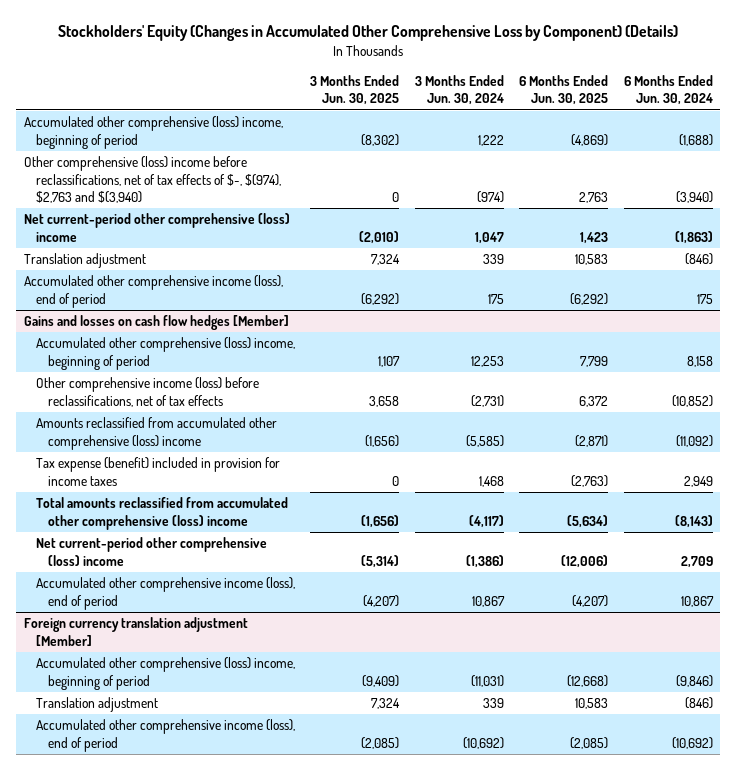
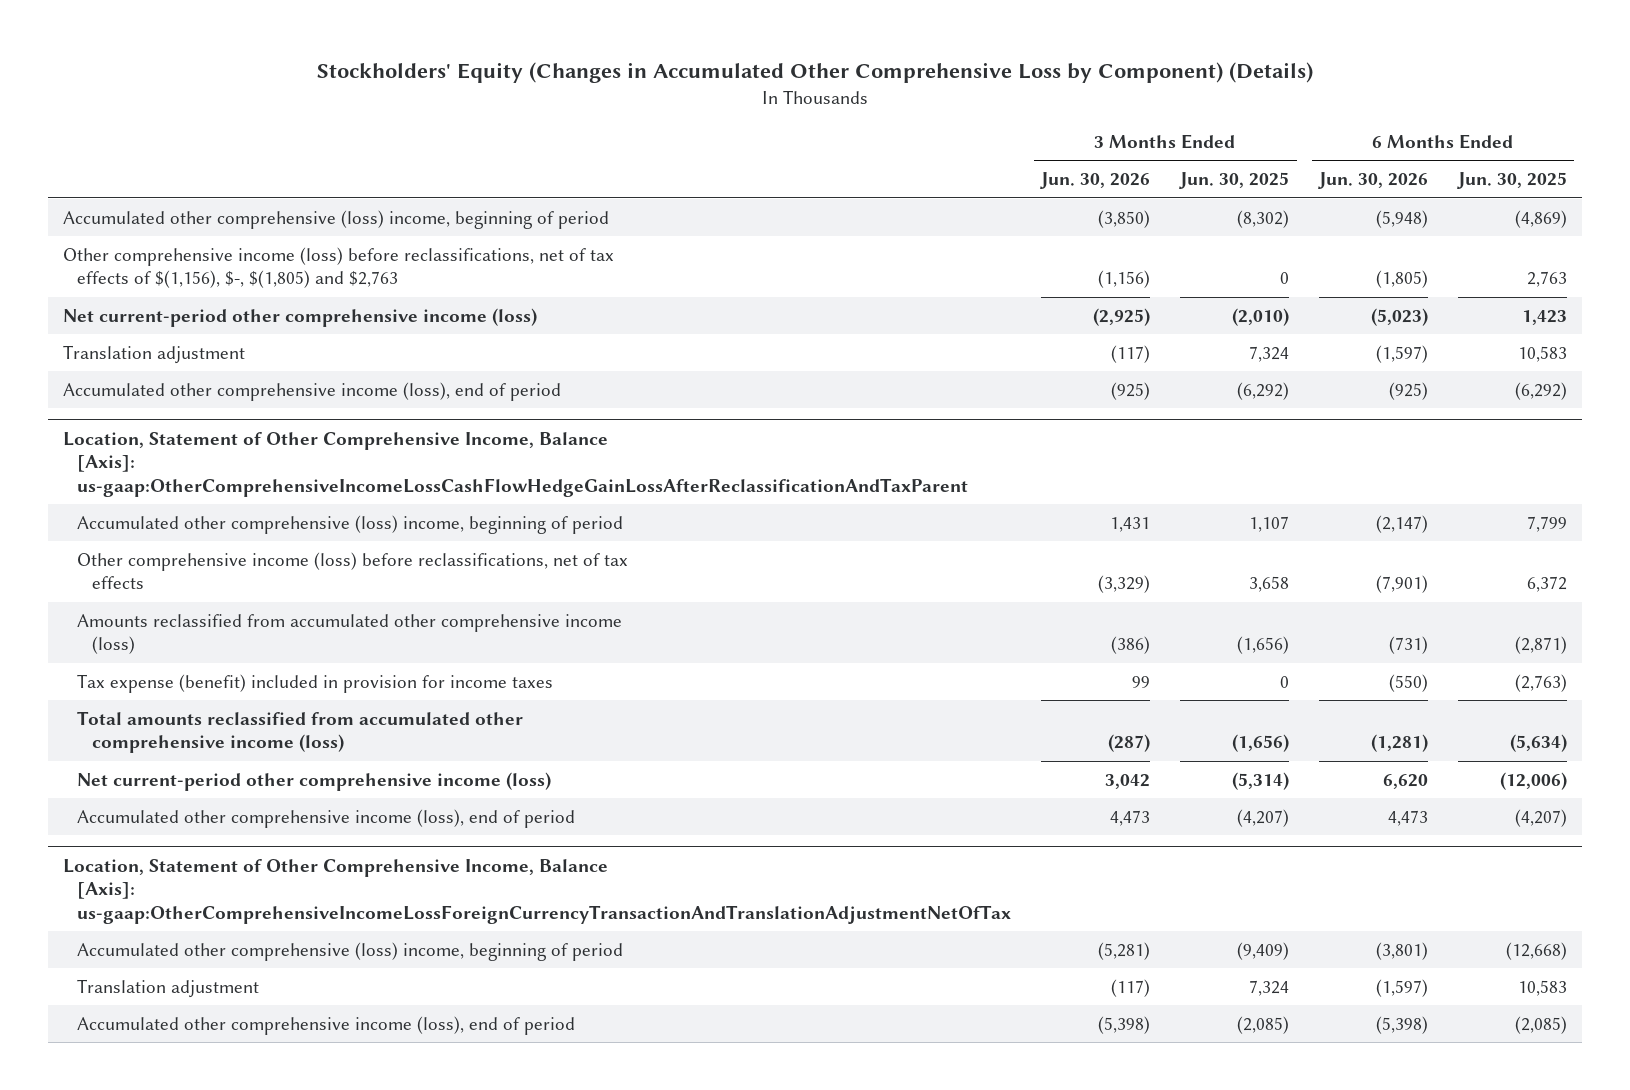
[414,74,504,106] 3 Months Ended Jun. 30, 2024 -> none
[623,74,713,106] 6 Months Ended Jun. 30, 2024 -> none
none -> [1040,172,1151,190] Jun. 30, 2026
none -> [1318,172,1429,190] Jun. 30, 2026
[23,156,281,204] Other comprehensive (loss) income before reclassifications, net of tax effects of $-, $(974), $2,763 and $(3,940) -> [63,246,615,289] Other comprehensive income (loss) before reclassifications, net of tax effects of $(1,156), $-, $(1,805) and $2,763
[23,213,290,242] Net current-period other comprehensive (loss) income -> [63,307,538,327] Net current-period other comprehensive income (loss)
[23,315,289,331] Gains and losses on cash flow hedges [Member] -> none
none -> [63,431,969,497] Location, Statement of Other Comprehensive Income, Balance [Axis]: us-gaap:OtherComprehensiveIncomeLossCashFlowHedgeGainLossAfterReclassificationAndTaxParent
[35,417,277,450] Amounts reclassified from accumulated other comprehensive (loss) income -> [77,613,623,655] Amounts reclassified from accumulated other comprehensive income (loss)
[35,497,288,530] Total amounts reclassified from accumulated other comprehensive (loss) income -> [77,710,524,754] Total amounts reclassified from accumulated other comprehensive income (loss)
[35,537,267,566] Net current-period other comprehensive (loss) income -> [77,771,552,791] Net current-period other comprehensive income (loss)
[23,617,248,646] Foreign currency translation adjustment [Member] -> none
none -> [63,858,1012,924] Location, Statement of Other Comprehensive Income, Balance [Axis]: us-gaap:OtherComprehensiveIncomeLossForeignCurrencyTransactionAndTranslationAdjustmentNetOfTax

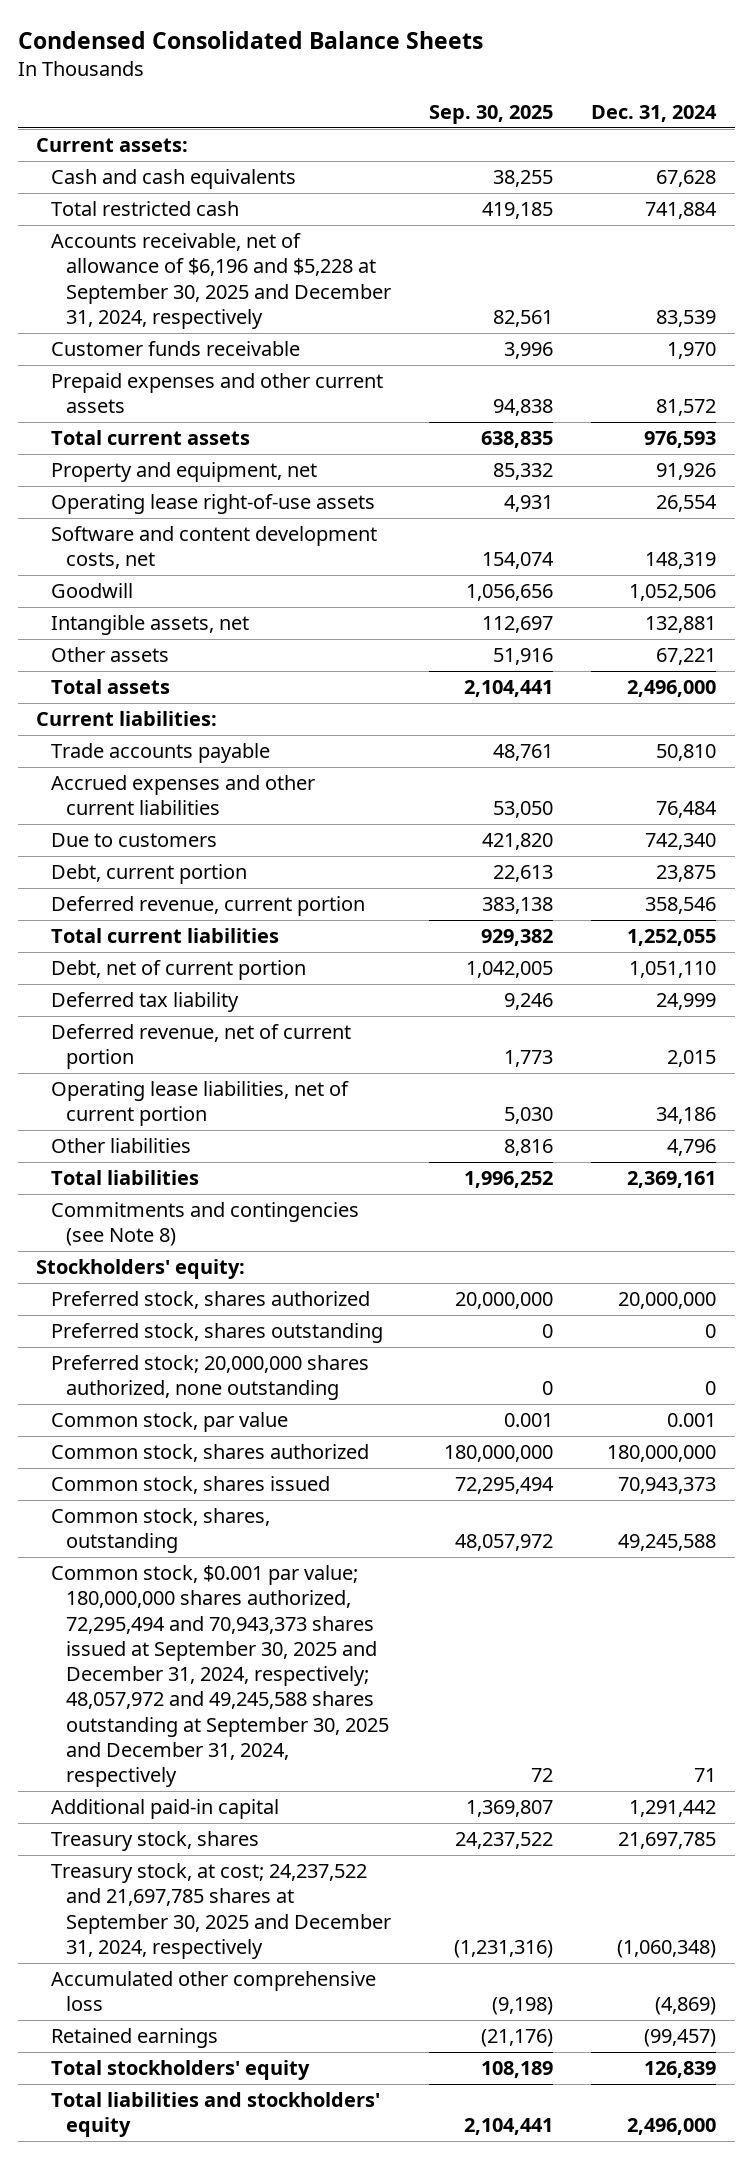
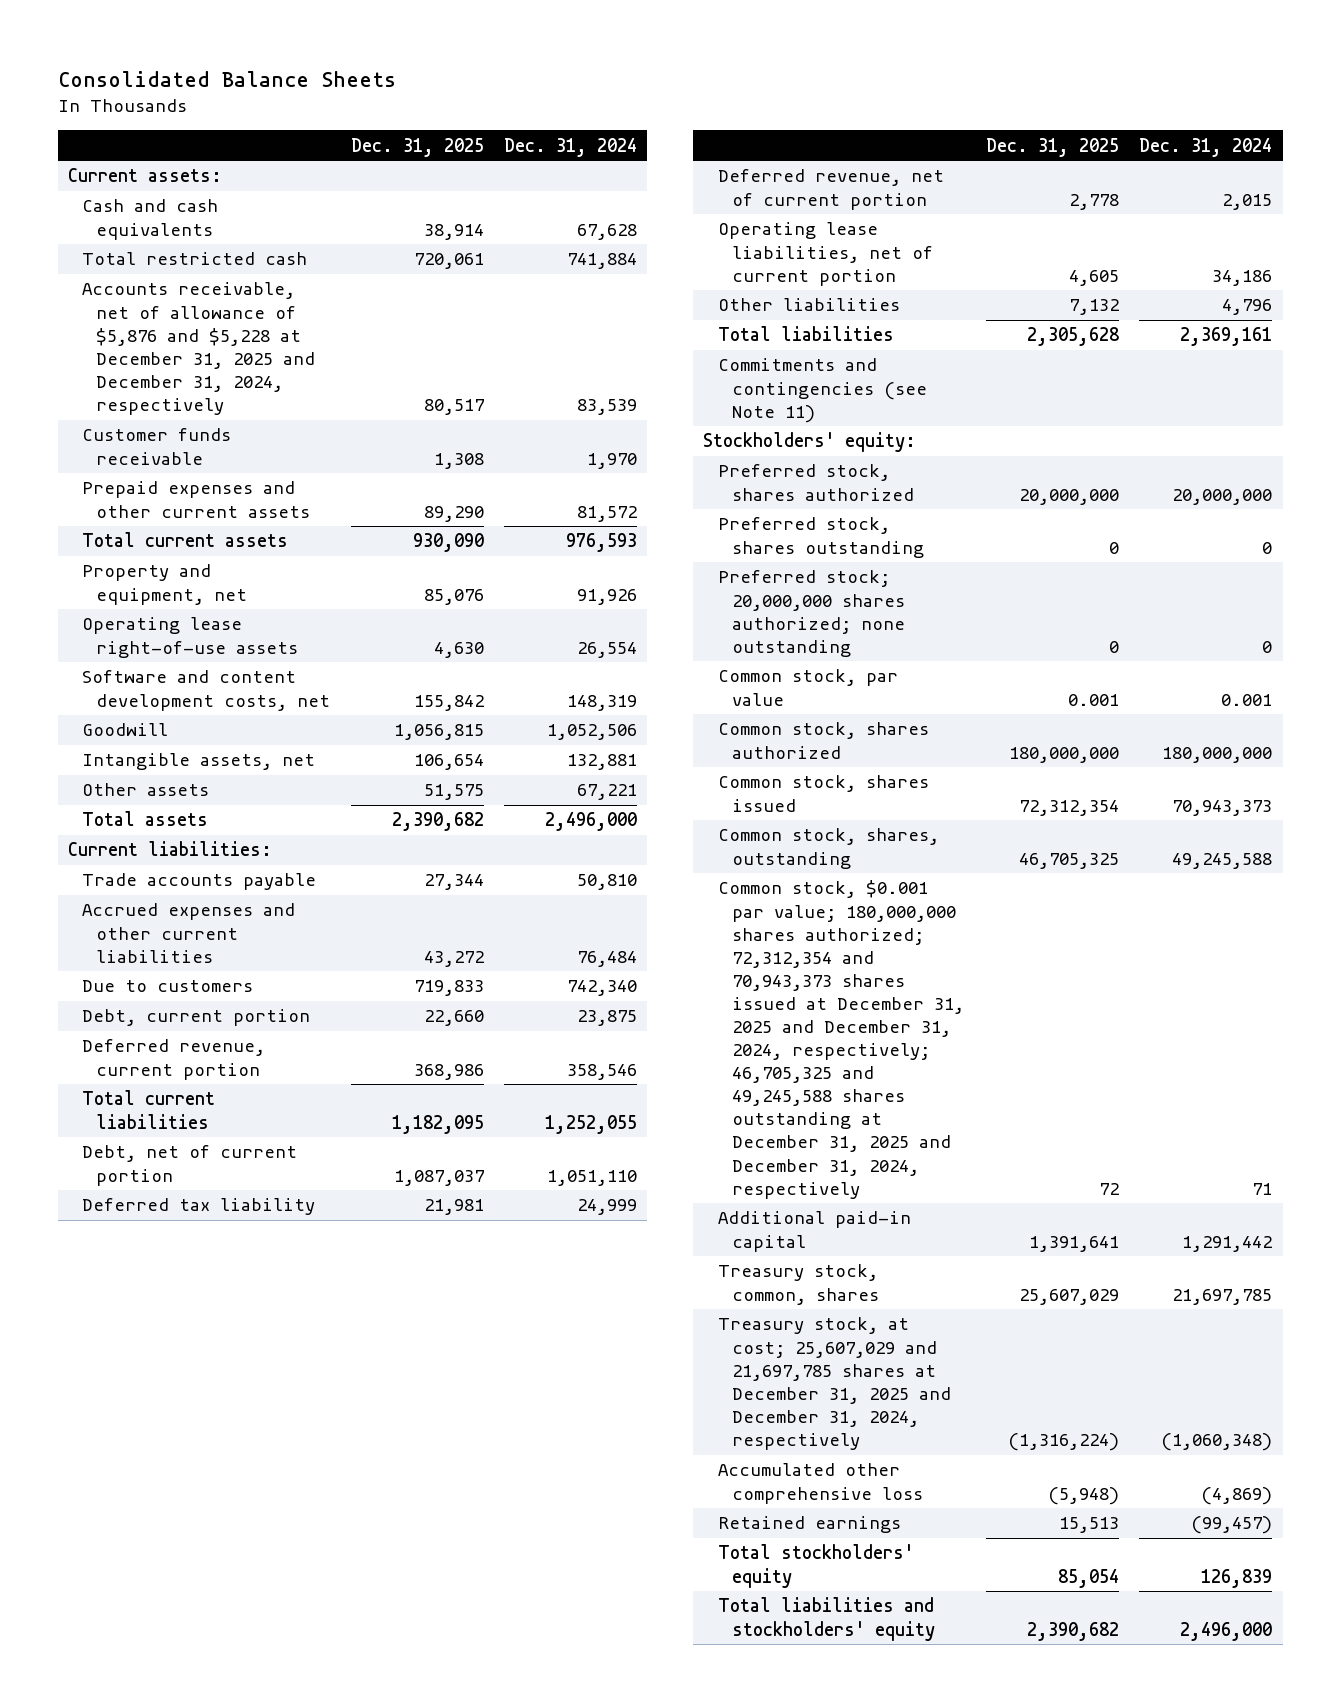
[17,30,483,49] Condensed Consolidated Balance Sheets -> [57,70,396,87] Consolidated Balance Sheets
[429,105,554,125] Sep. 30, 2025 -> none
none -> [350,137,484,157] Dec. 31, 2025
[51,233,392,329] Accounts receivable, net of allowance of $6,196 and $5,228 at September 30, 2025 and December 31, 2024, respectively -> [82,282,316,415] Accounts receivable, net of allowance of $5,876 and $5,228 at December 31, 2025 and December 31, 2024, respectively
[51,1202,360,1247] Commitments and contingencies (see Note 8) -> [717,358,927,423] Commitments and contingencies (see Note 11)
[51,1355,370,1401] Preferred stock; 20,000,000 shares authorized, none outstanding -> [717,570,905,657] Preferred stock; 20,000,000 shares authorized; none outstanding
[51,1565,390,1788] Common stock, $0.001 par value; 180,000,000 shares authorized, 72,295,494 and 70,943,373 shares issued at September 30, 2025 and December 31, 2024, respectively; 48,057,972 and 49,245,588 shares outstanding at September 30, 2025 and December 31, 2024, respectively -> [717,880,964,1199] Common stock, $0.001 par value; 180,000,000 shares authorized; 72,312,354 and 70,943,373 shares issued at December 31, 2025 and December 31, 2024, respectively; 46,705,325 and 49,245,588 shares outstanding at December 31, 2025 and December 31, 2024, respectively
[51,1831,260,1852] Treasury stock, shares -> [717,1264,879,1305] Treasury stock, common, shares
[51,1863,392,1959] Treasury stock, at cost; 24,237,522 and 21,697,785 shares at September 30, 2025 and December 31, 2024, respectively -> [717,1317,951,1450] Treasury stock, at cost; 25,607,029 and 21,697,785 shares at December 31, 2025 and December 31, 2024, respectively

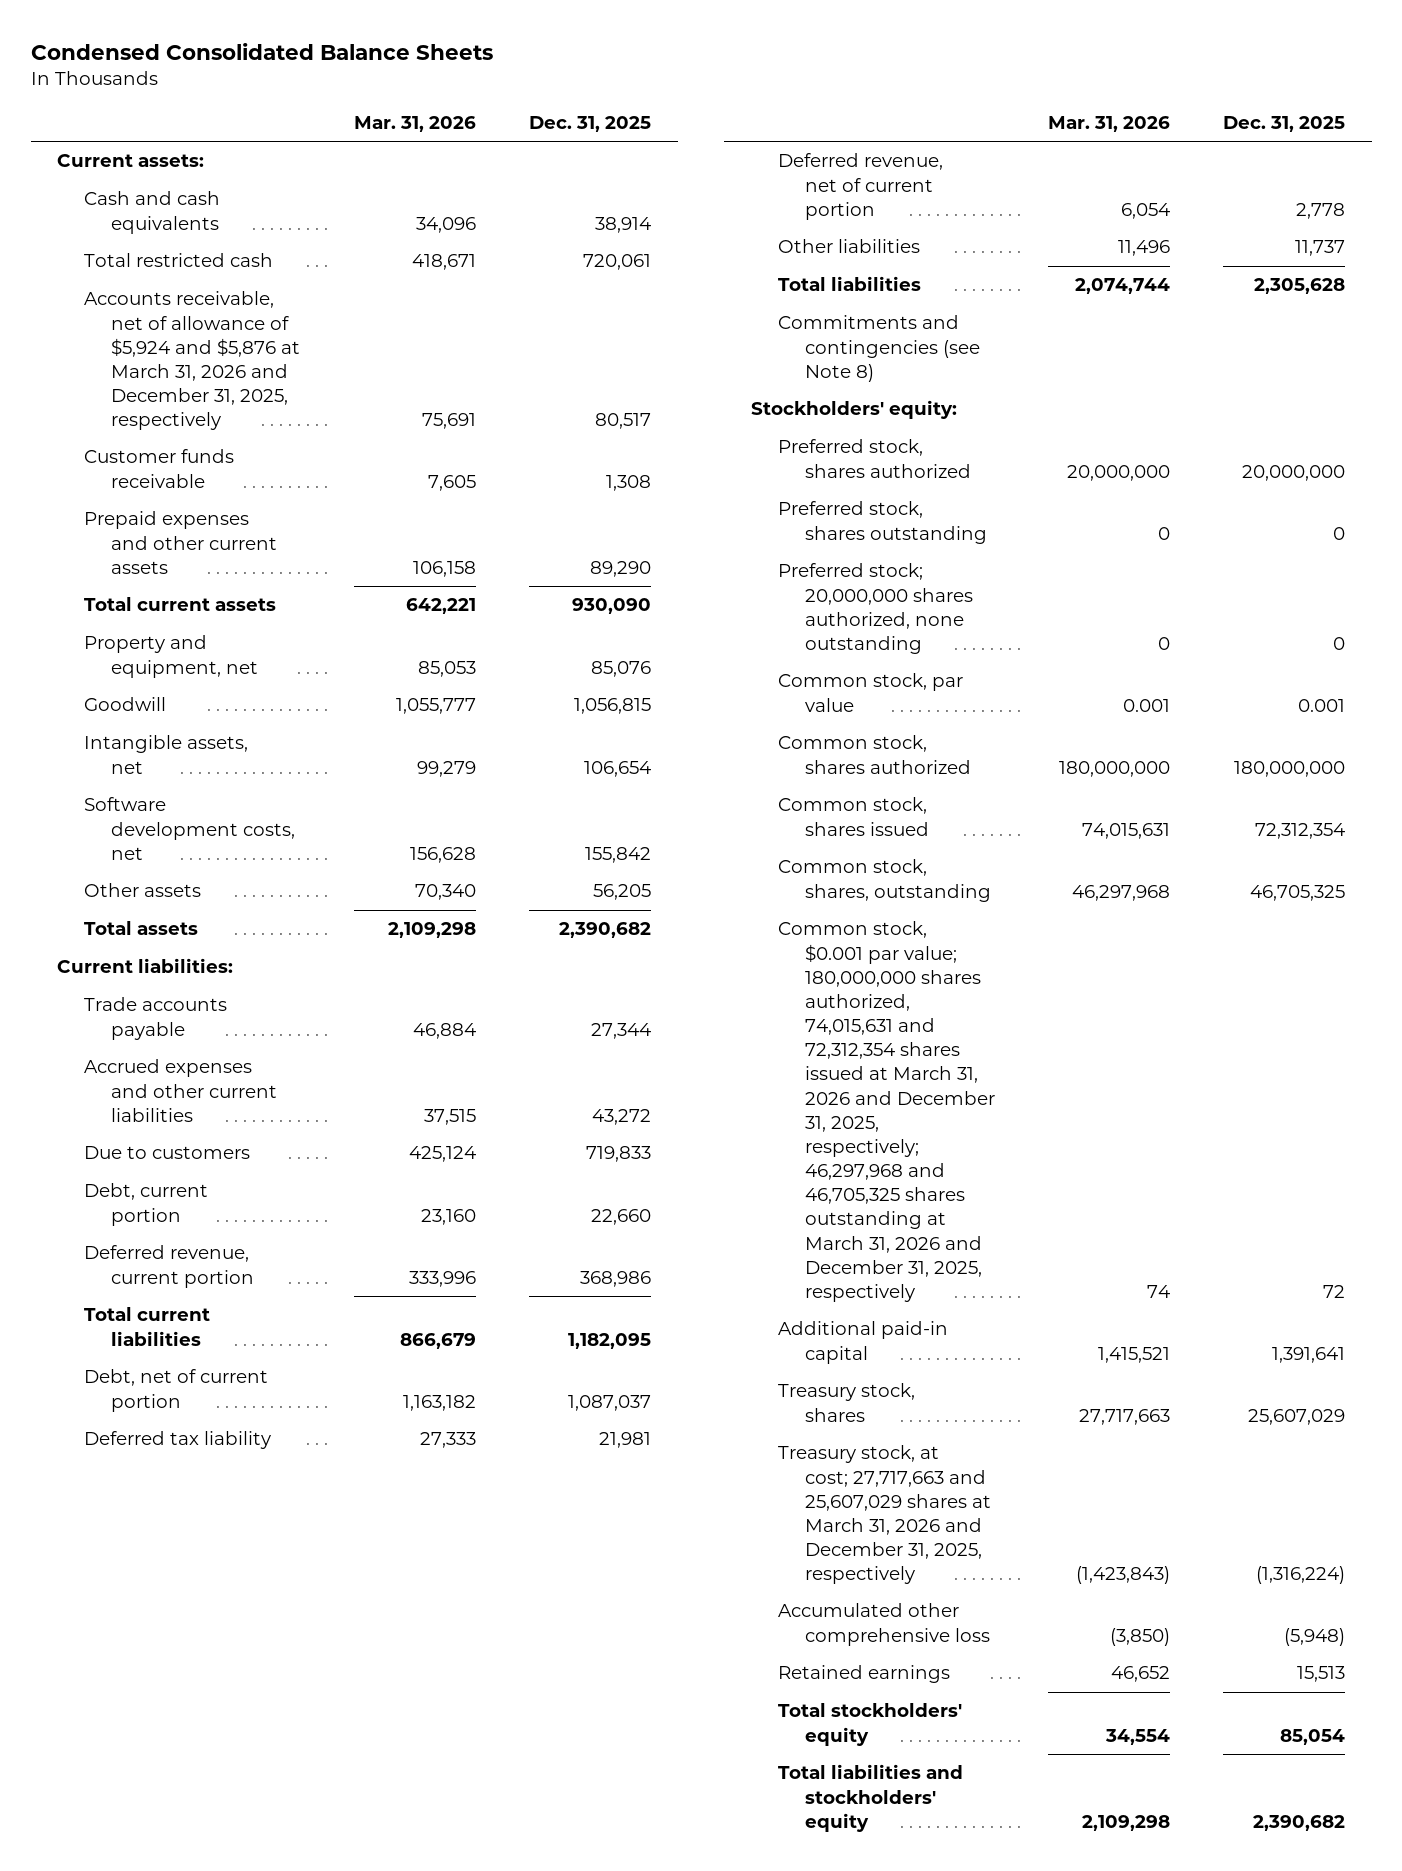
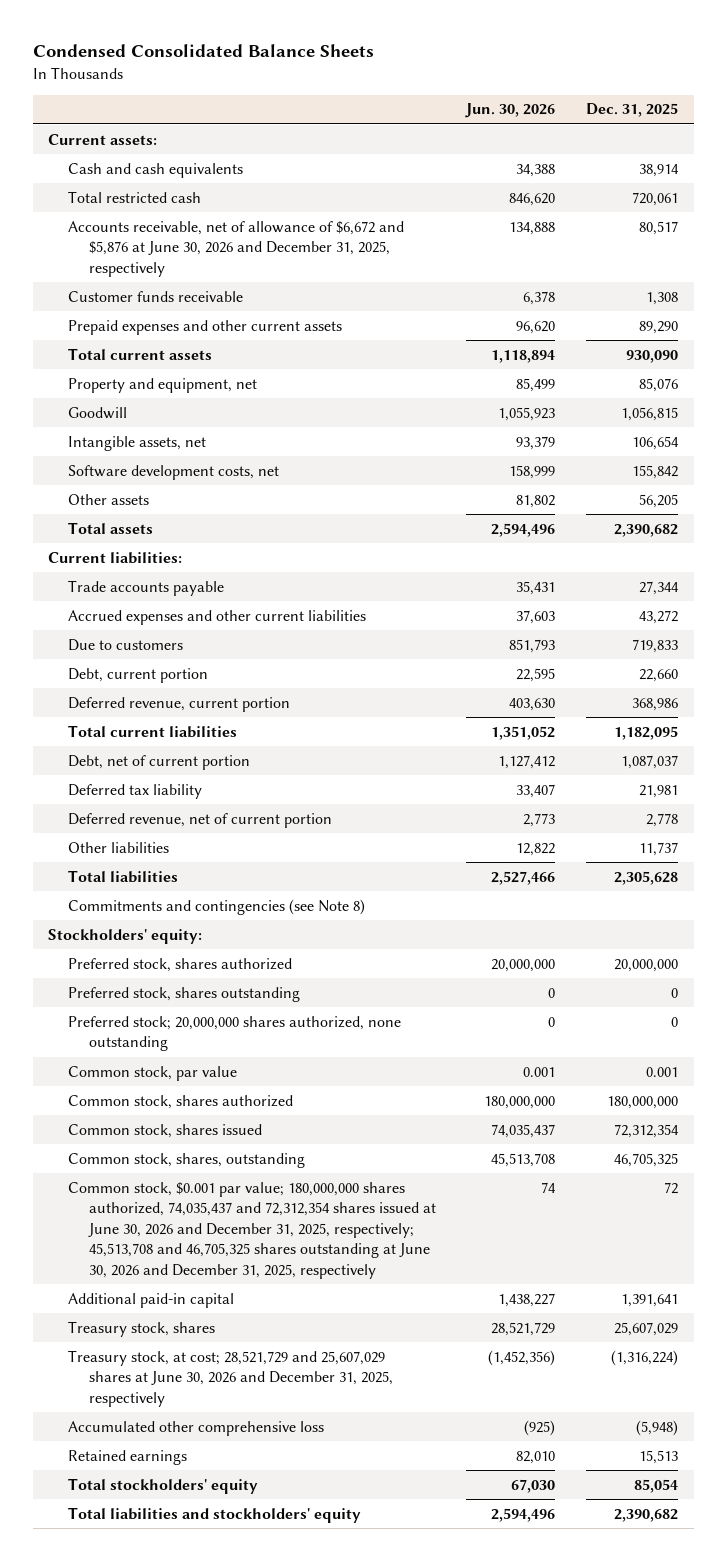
[354,115,477,132] Mar. 31, 2026 -> none
none -> [465,103,556,119] Jun. 30, 2026
[84,291,301,431] Accounts receivable, net of allowance of $5,924 and $5,876 at March 31, 2026 and December 31, 2025, respectively -> [68,220,405,277] Accounts receivable, net of allowance of $6,672 and $5,876 at June 30, 2026 and December 31, 2025, respectively
[777,921,995,1302] Common stock, $0.001 par value; 180,000,000 shares authorized, 74,015,631 and 72,312,354 shares issued at March 31, 2026 and December 31, 2025, respectively; 46,297,968 and 46,705,325 shares outstanding at March 31, 2026 and December 31, 2025, respectively -> [68,1181,436,1279] Common stock, $0.001 par value; 180,000,000 shares authorized, 74,035,437 and 72,312,354 shares issued at June 30, 2026 and December 31, 2025, respectively; 45,513,708 and 46,705,325 shares outstanding at June 30, 2026 and December 31, 2025, respectively
[777,1445,991,1585] Treasury stock, at cost; 27,717,663 and 25,607,029 shares at March 31, 2026 and December 31, 2025, respectively -> [68,1349,393,1407] Treasury stock, at cost; 28,521,729 and 25,607,029 shares at June 30, 2026 and December 31, 2025, respectively

